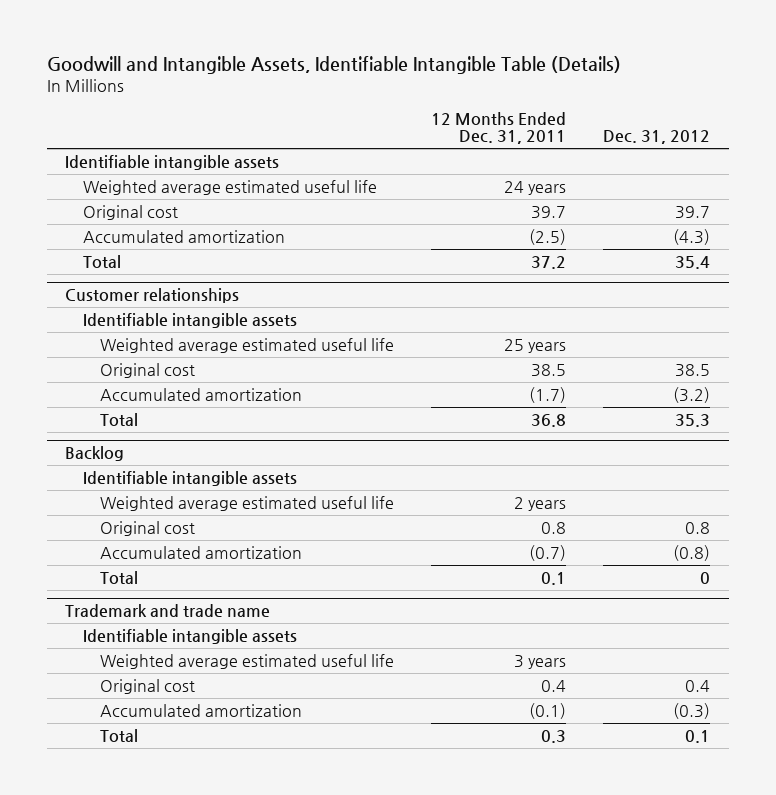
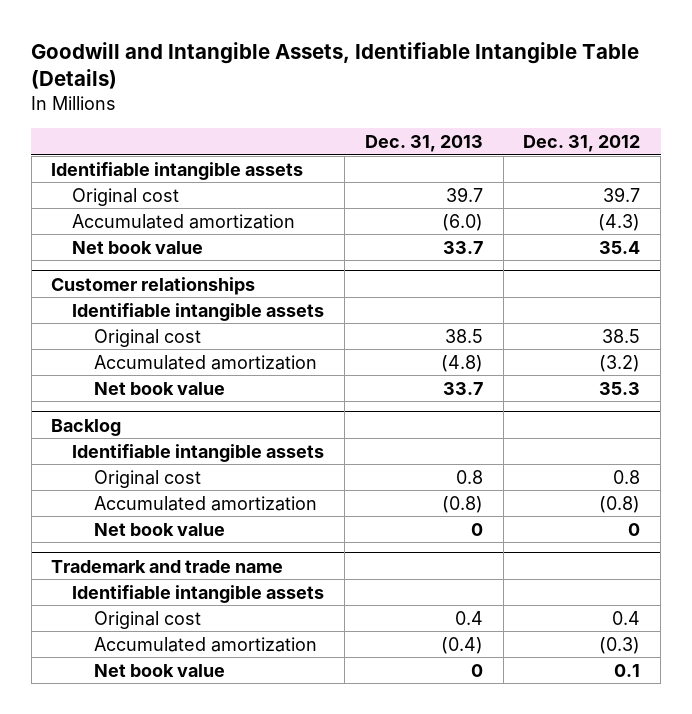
[431,111,567,145] 12 Months Ended Dec. 31, 2011 -> none
none -> [364,134,483,152] Dec. 31, 2013
[82,179,377,195] Weighted average estimated useful life -> none
[82,254,121,268] Total -> [72,240,204,254] Net book value
[99,337,394,353] Weighted average estimated useful life -> none
[99,412,138,426] Total -> [93,381,225,395] Net book value
[99,495,394,511] Weighted average estimated useful life -> none
[99,570,138,584] Total -> [93,522,225,536] Net book value
[99,653,394,669] Weighted average estimated useful life -> none
[99,728,138,742] Total -> [93,663,225,677] Net book value

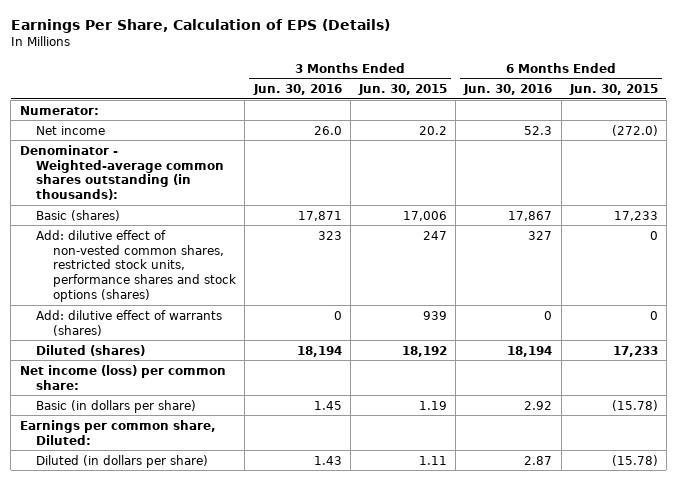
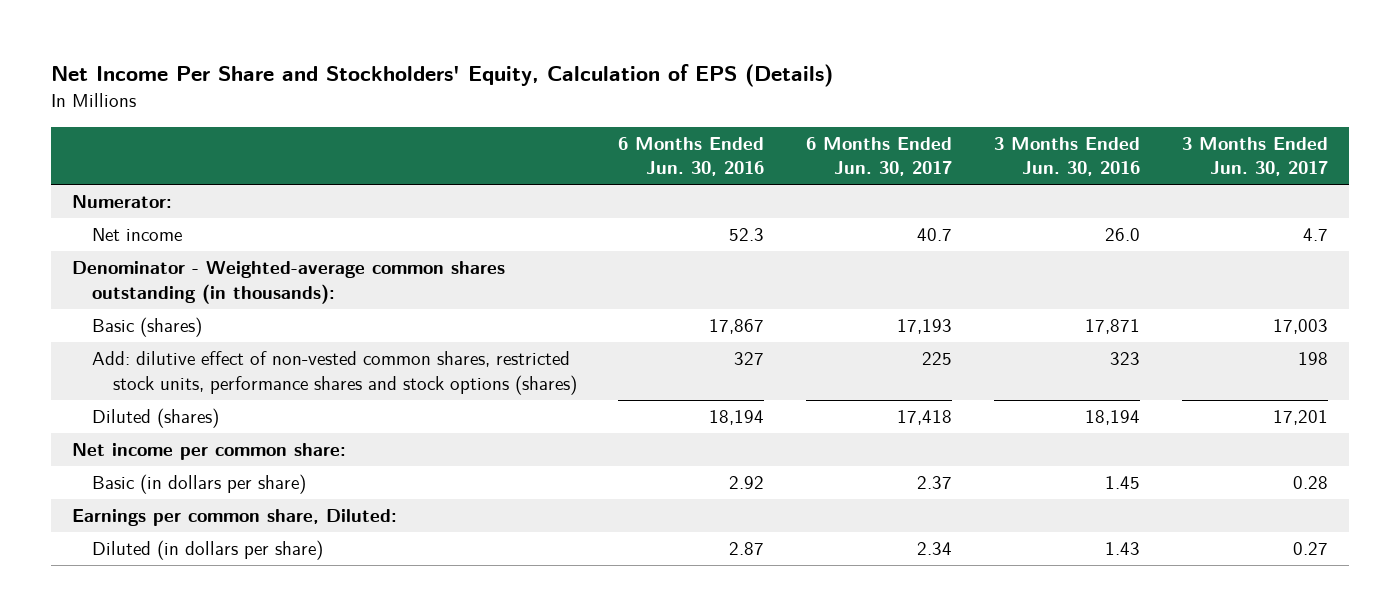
[10,18,390,33] Earnings Per Share, Calculation of EPS (Details) -> [51,64,834,88] Net Income Per Share and Stockholders' Equity, Calculation of EPS (Details)
[358,84,448,96] Jun. 30, 2015 -> none
[568,84,658,96] Jun. 30, 2015 -> none
none -> [806,136,953,177] 6 Months Ended Jun. 30, 2017
none -> [1181,136,1328,177] 3 Months Ended Jun. 30, 2017
[36,309,223,336] Add: dilutive effect of warrants (shares) -> none
[19,364,226,390] Net income (loss) per common share: -> [72,443,347,461] Net income per common share:

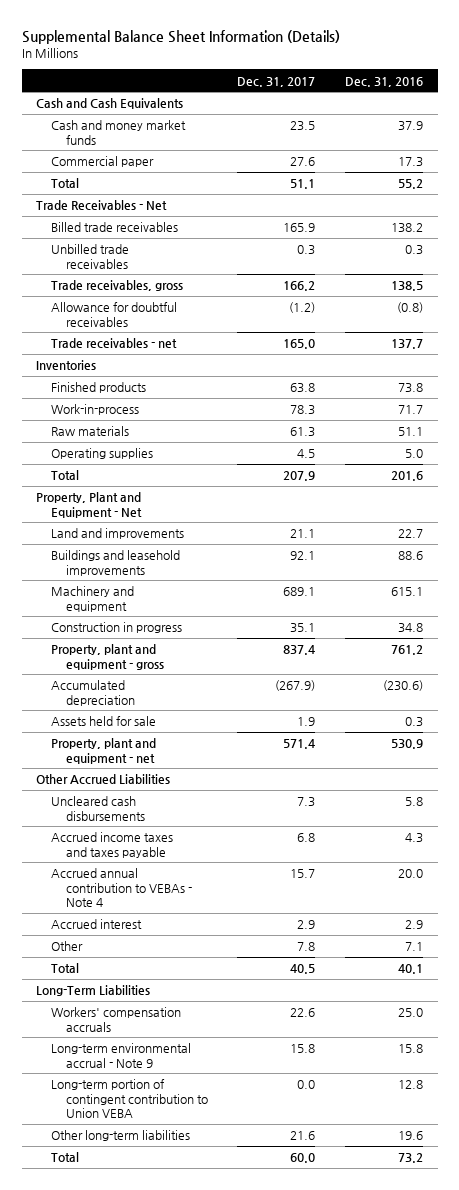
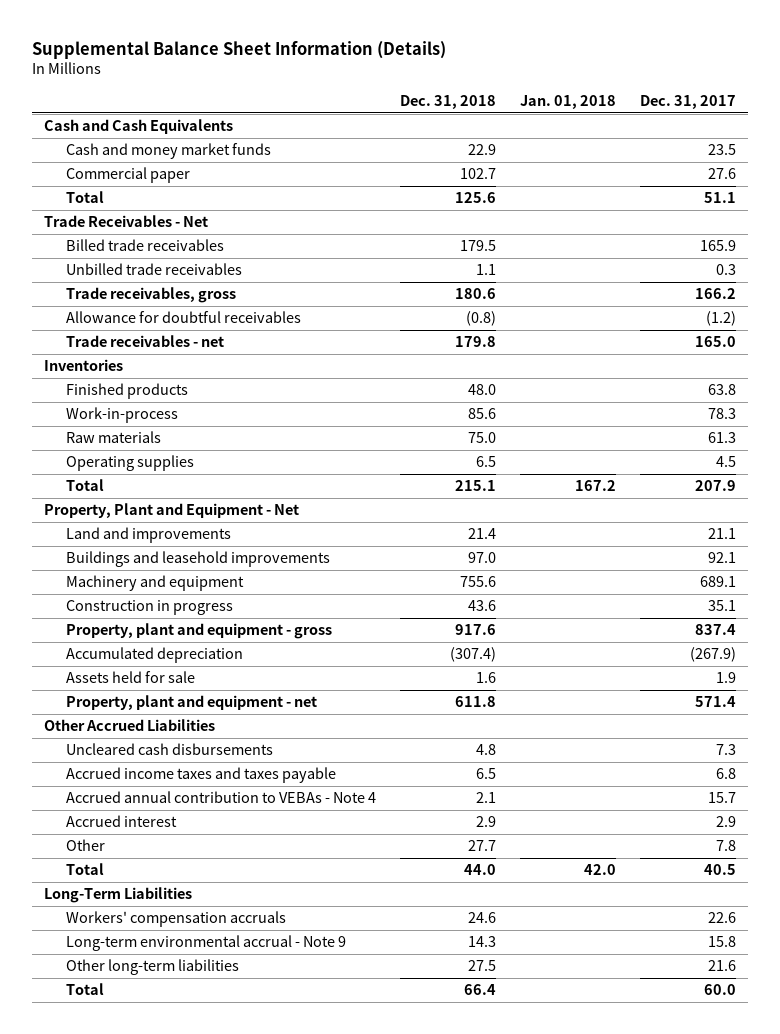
[344,76,423,87] Dec. 31, 2016 -> none
none -> [399,94,496,109] Dec. 31, 2018
none -> [519,94,616,109] Jan. 01, 2018
[51,1079,208,1118] Long-term portion of contingent contribution to Union VEBA -> none

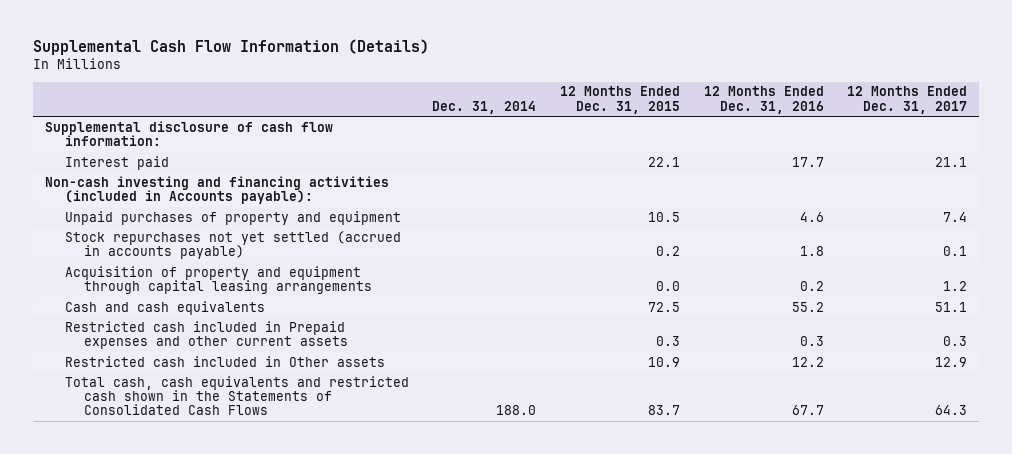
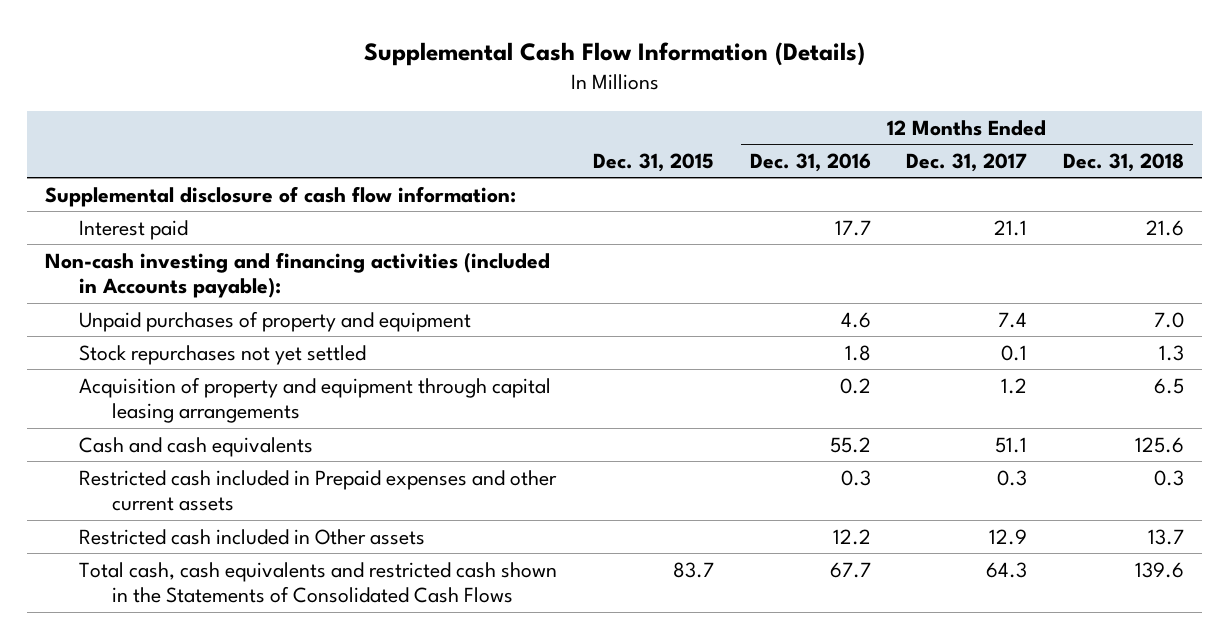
[432,100,537,114] Dec. 31, 2014 -> none
[560,86,681,114] 12 Months Ended Dec. 31, 2015 -> none
none -> [592,152,714,172] Dec. 31, 2015
none -> [1063,152,1185,172] Dec. 31, 2018
[64,230,401,260] Stock repurchases not yet settled (accrued in accounts payable) -> [78,344,366,365] Stock repurchases not yet settled

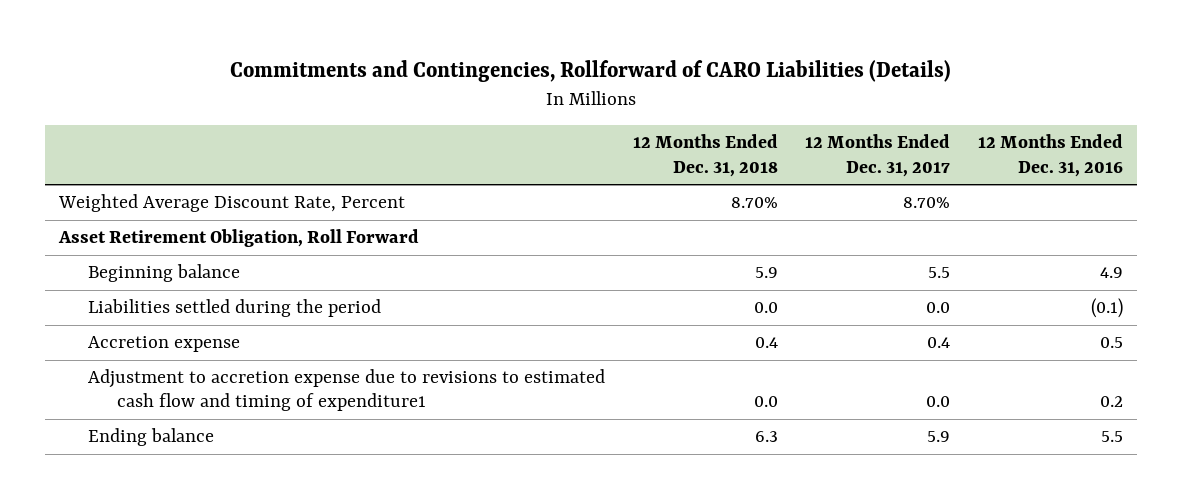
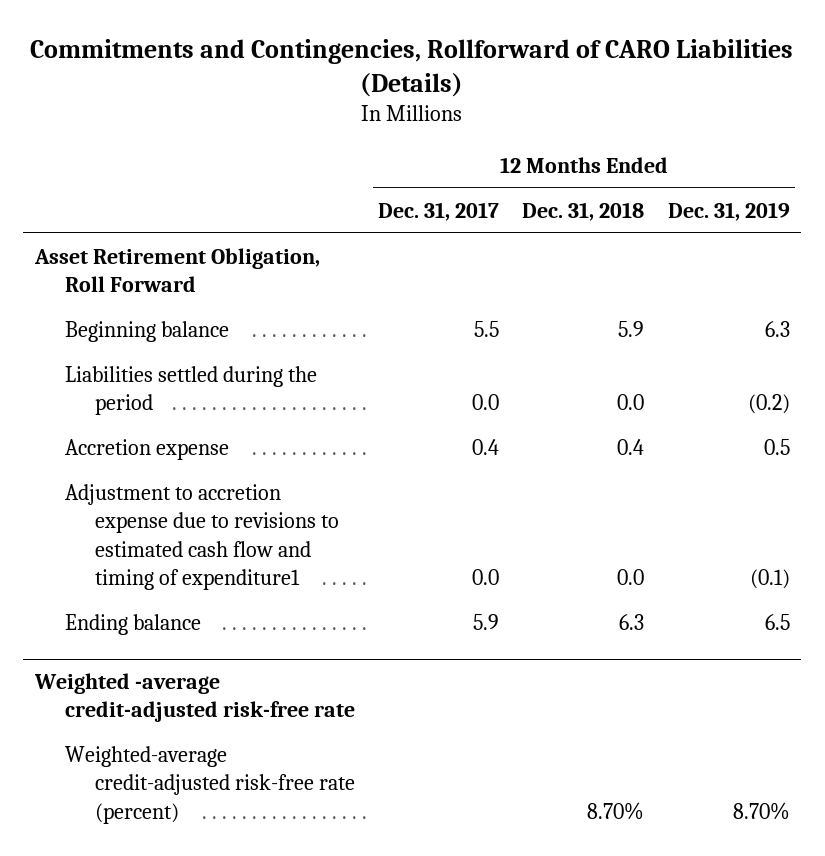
[978,134,1124,177] 12 Months Ended Dec. 31, 2016 -> none
none -> [667,201,790,221] Dec. 31, 2019
[58,194,406,213] Weighted Average Discount Rate, Percent -> none
none -> [33,672,356,723] Weighted -average credit-adjusted risk-free rate
none -> [65,745,356,824] Weighted-average credit-adjusted risk-free rate (percent)

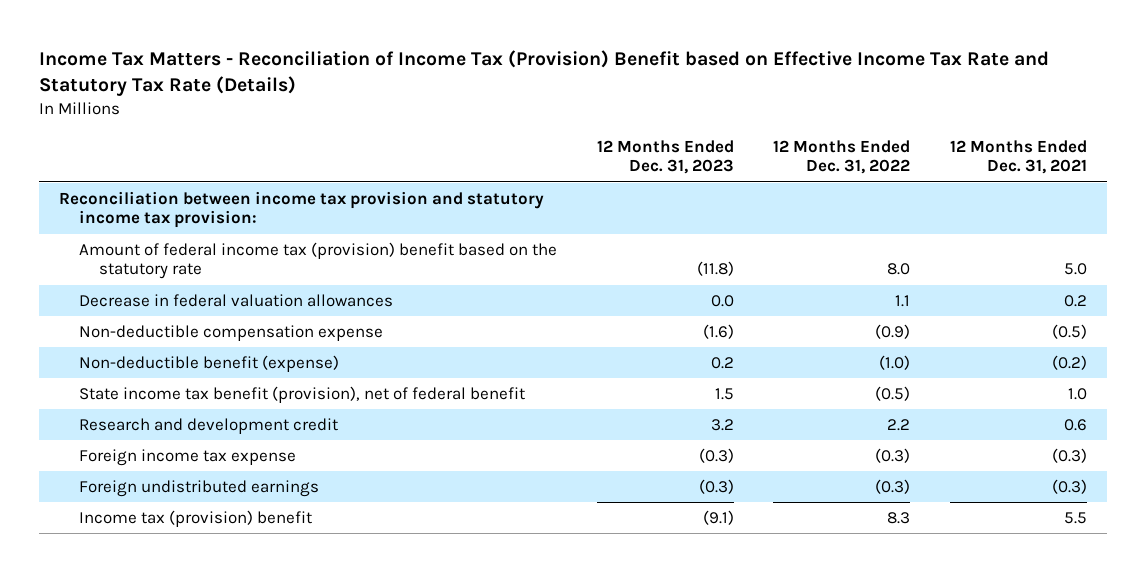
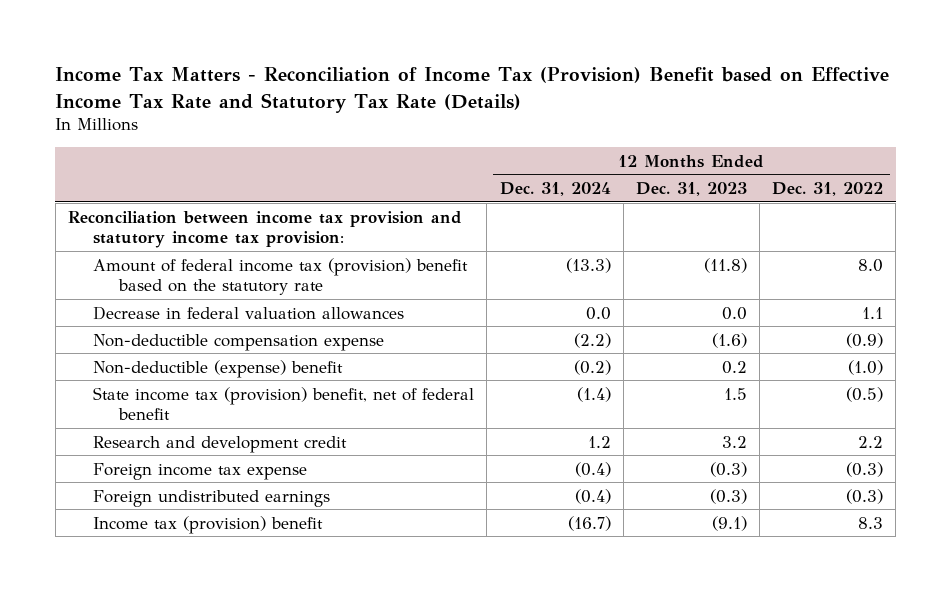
[950,139,1088,175] 12 Months Ended Dec. 31, 2021 -> none
none -> [499,181,611,196] Dec. 31, 2024
[78,354,339,372] Non-deductible benefit (expense) -> [93,359,344,378] Non-deductible (expense) benefit
[78,385,525,403] State income tax benefit (provision), net of federal benefit -> [93,386,475,421] State income tax (provision) benefit, net of federal benefit

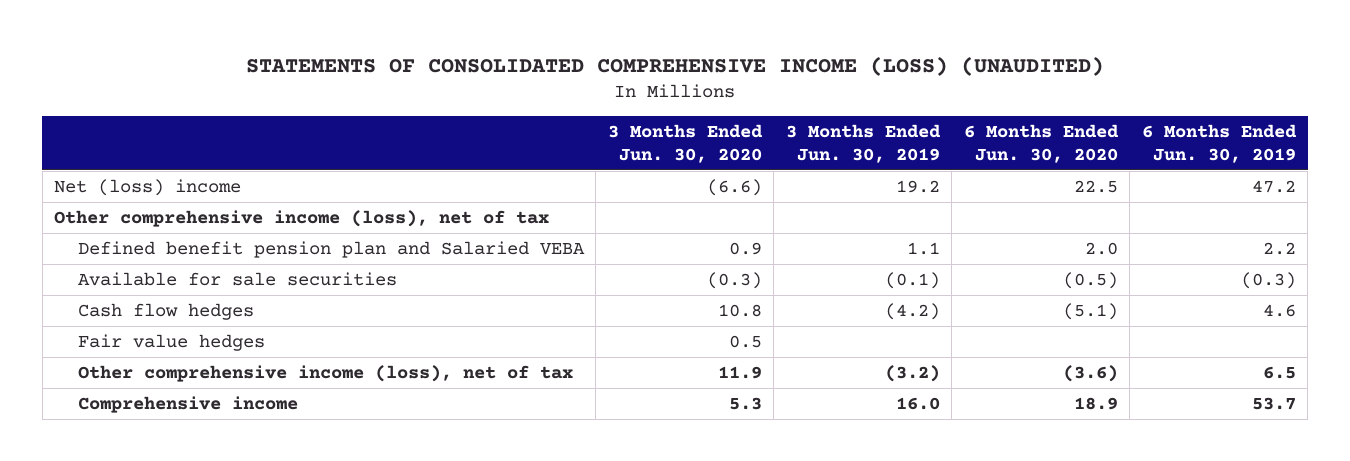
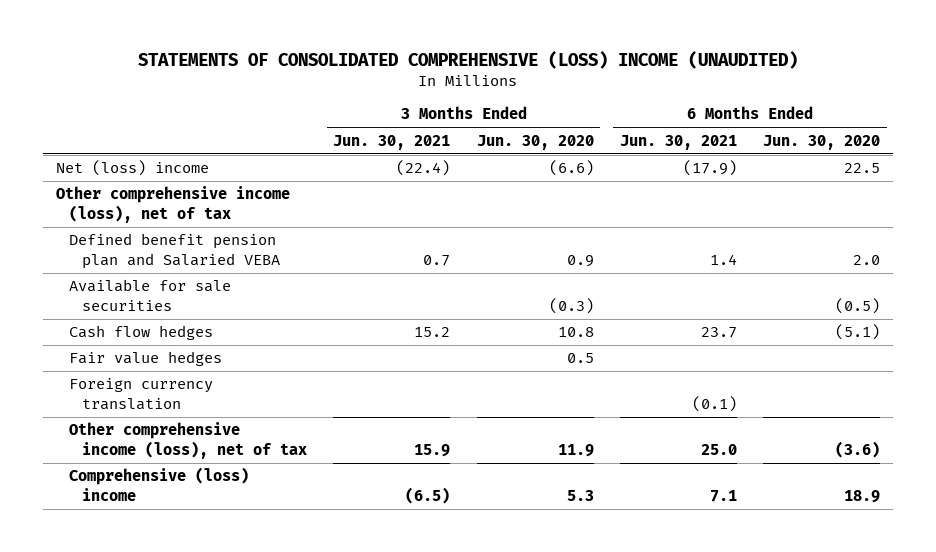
[245,55,1104,76] STATEMENTS OF CONSOLIDATED COMPREHENSIVE INCOME (LOSS) (UNAUDITED) -> [138,50,799,69] STATEMENTS OF CONSOLIDATED COMPREHENSIVE (LOSS) INCOME (UNAUDITED)
[785,124,941,163] 3 Months Ended Jun. 30, 2019 -> none
[1141,124,1297,163] 6 Months Ended Jun. 30, 2019 -> none
none -> [333,134,451,150] Jun. 30, 2021
none -> [619,134,737,150] Jun. 30, 2021
none -> [69,378,214,410] Foreign currency translation
[77,395,298,413] Comprehensive income -> [69,467,250,501] Comprehensive (loss) income

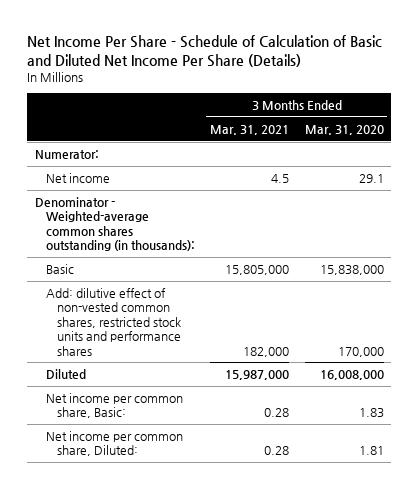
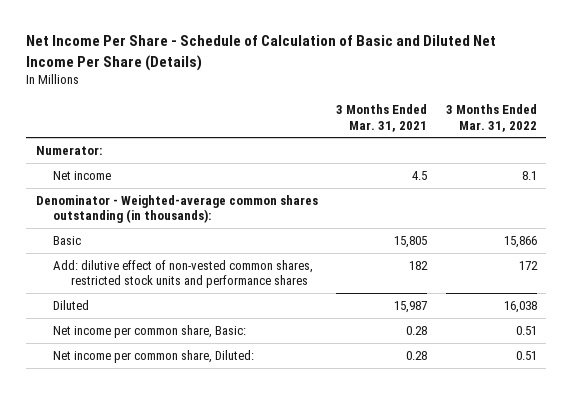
[304,125,384,136] Mar. 31, 2020 -> none
none -> [446,103,538,132] 3 Months Ended Mar. 31, 2022
[225,265,290,276] 15,805,000 -> [394,235,428,248] 15,805
[243,346,290,357] 182,000 -> [409,260,429,270] 182
[225,370,290,381] 15,987,000 -> [394,300,428,313] 15,987

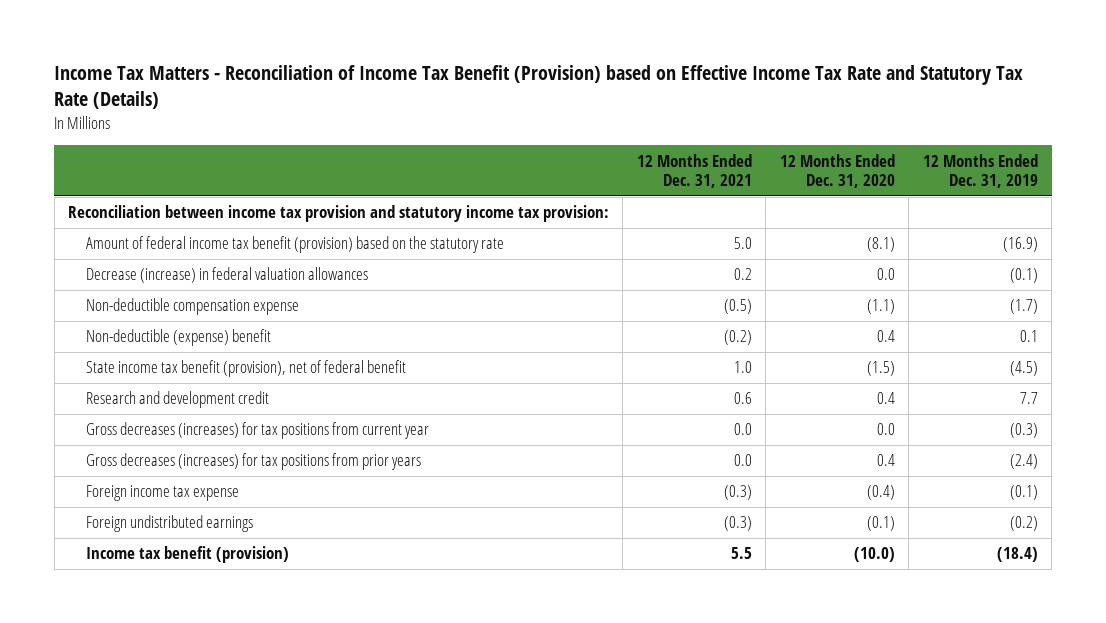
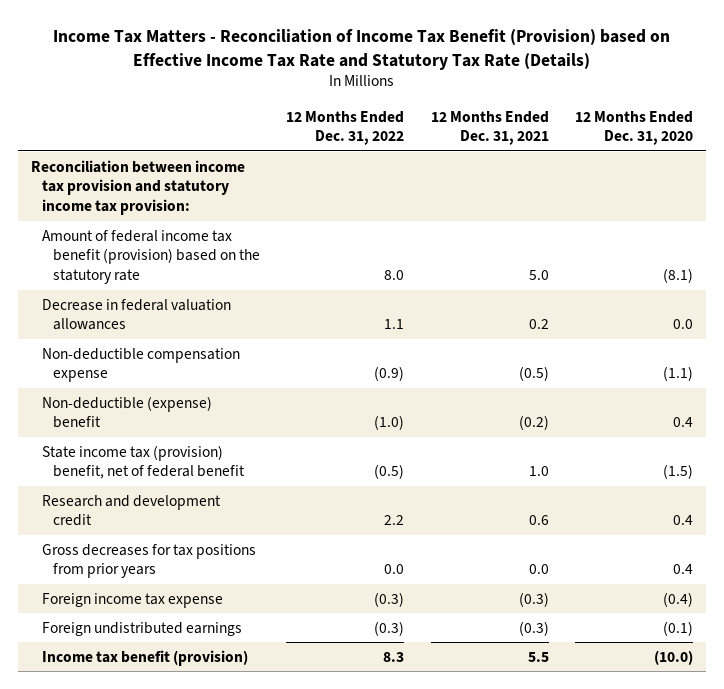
[922,153,1038,189] 12 Months Ended Dec. 31, 2019 -> none
none -> [286,110,405,146] 12 Months Ended Dec. 31, 2022
[86,267,369,284] Decrease (increase) in federal valuation allowances -> [42,298,232,331] Decrease in federal valuation allowances
[86,360,407,378] State income tax benefit (provision), net of federal benefit -> [42,444,246,480] State income tax (provision) benefit, net of federal benefit
[86,422,430,440] Gross decreases (increases) for tax positions from current year -> none
[86,453,422,471] Gross decreases (increases) for tax positions from prior years -> [42,543,257,579] Gross decreases for tax positions from prior years

